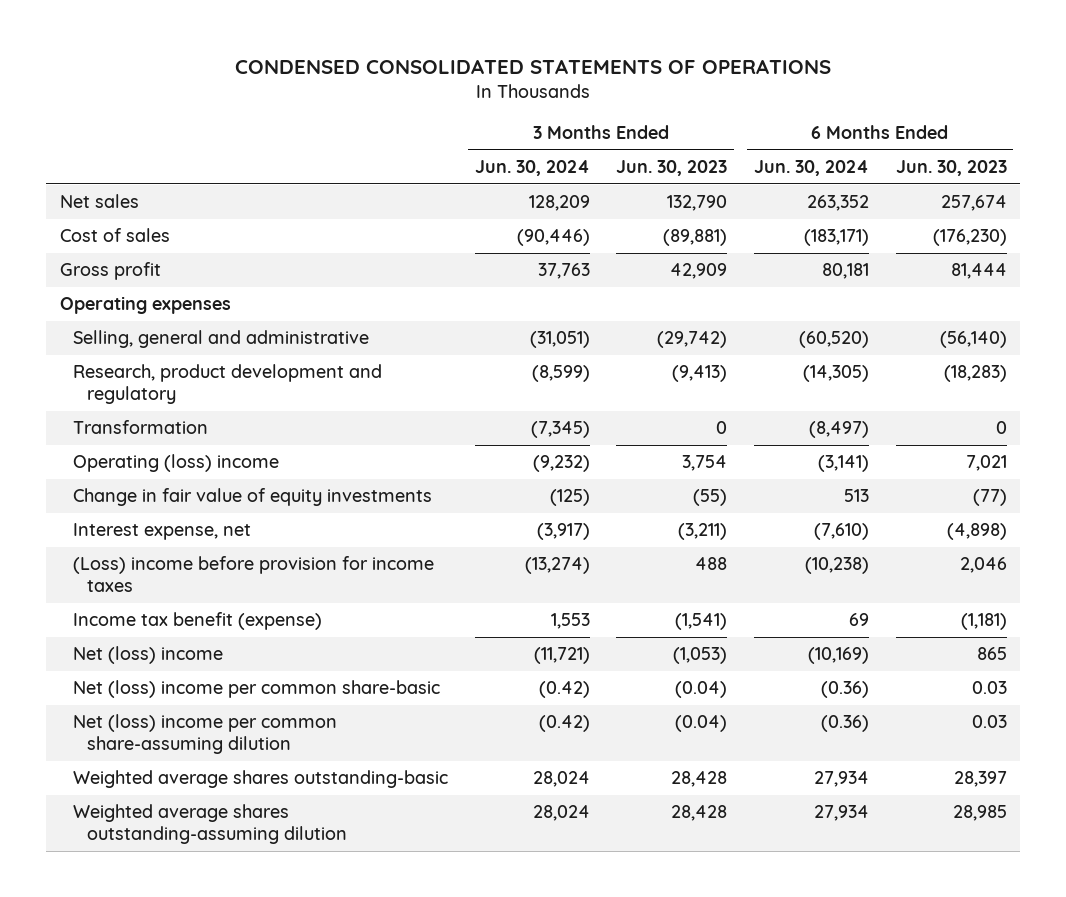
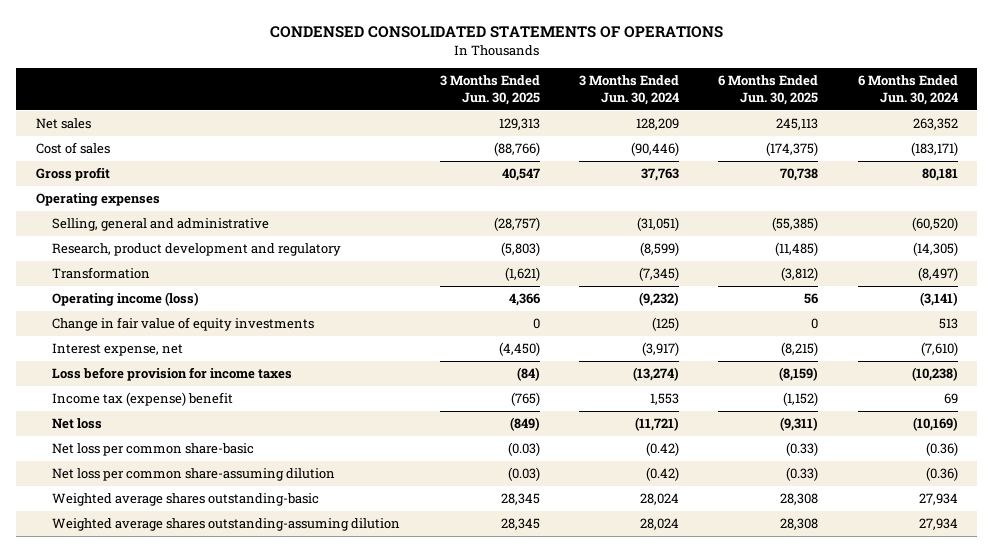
[616,159,728,176] Jun. 30, 2023 -> none
[895,159,1007,176] Jun. 30, 2023 -> none
none -> [439,75,540,105] 3 Months Ended Jun. 30, 2025
none -> [718,75,819,105] 6 Months Ended Jun. 30, 2025
[73,454,280,473] Operating (loss) income -> [52,292,200,307] Operating income (loss)
[73,556,435,593] (Loss) income before provision for income taxes -> [52,367,293,382] Loss before provision for income taxes
[73,612,323,631] Income tax benefit (expense) -> [52,392,234,407] Income tax (expense) benefit
[73,646,224,665] Net (loss) income -> [52,418,103,430] Net loss
[73,680,441,699] Net (loss) income per common share-basic -> [52,443,255,457] Net loss per common share-basic
[73,714,338,755] Net (loss) income per common share-assuming dilution -> [52,468,336,482] Net loss per common share-assuming dilution

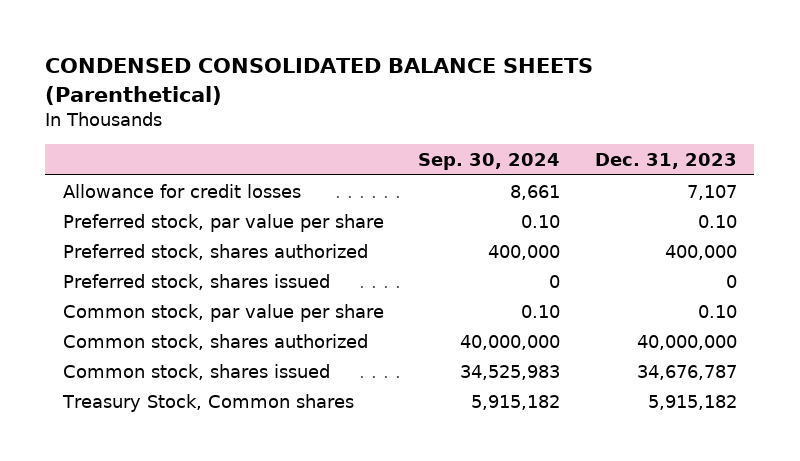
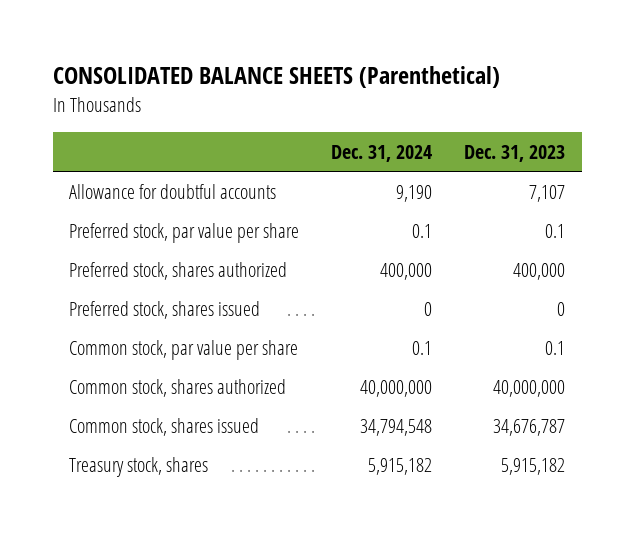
[45,58,594,105] CONDENSED CONSOLIDATED BALANCE SHEETS (Parenthetical) -> [52,66,500,89] CONSOLIDATED BALANCE SHEETS (Parenthetical)
[418,153,561,171] Sep. 30, 2024 -> none
none -> [331,144,433,162] Dec. 31, 2024
[62,183,301,198] Allowance for credit losses -> [69,183,277,199] Allowance for doubtful accounts
[698,214,738,228] 0.10 -> [545,223,566,238] 0.1
[698,304,738,318] 0.10 -> [545,340,566,355] 0.1
[61,393,354,412] Treasury Stock, Common shares -> [69,456,209,477] Treasury stock, shares

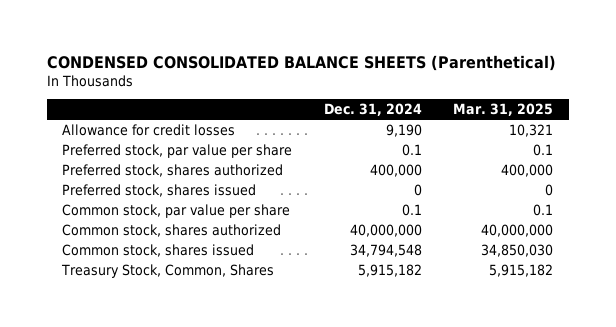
[52,66,500,89] CONSOLIDATED BALANCE SHEETS (Parenthetical) -> [46,54,556,71] CONDENSED CONSOLIDATED BALANCE SHEETS (Parenthetical)
[464,144,566,162] Dec. 31, 2023 -> none
none -> [453,103,554,117] Mar. 31, 2025
[69,183,277,199] Allowance for doubtful accounts -> [62,123,236,136] Allowance for credit losses
[69,456,209,477] Treasury stock, shares -> [61,263,275,278] Treasury Stock, Common, Shares

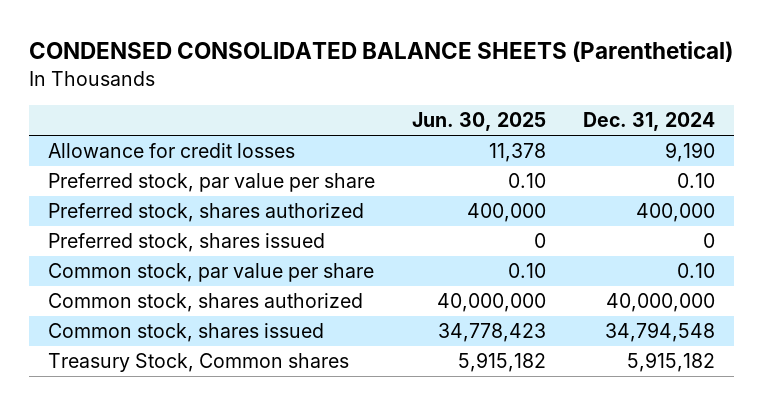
[453,103,554,117] Mar. 31, 2025 -> none
none -> [412,112,547,132] Jun. 30, 2025
[401,143,422,156] 0.1 -> [677,173,716,189] 0.10
[401,203,422,216] 0.1 -> [677,263,716,279] 0.10
[61,263,275,278] Treasury Stock, Common, Shares -> [47,353,349,373] Treasury Stock, Common shares

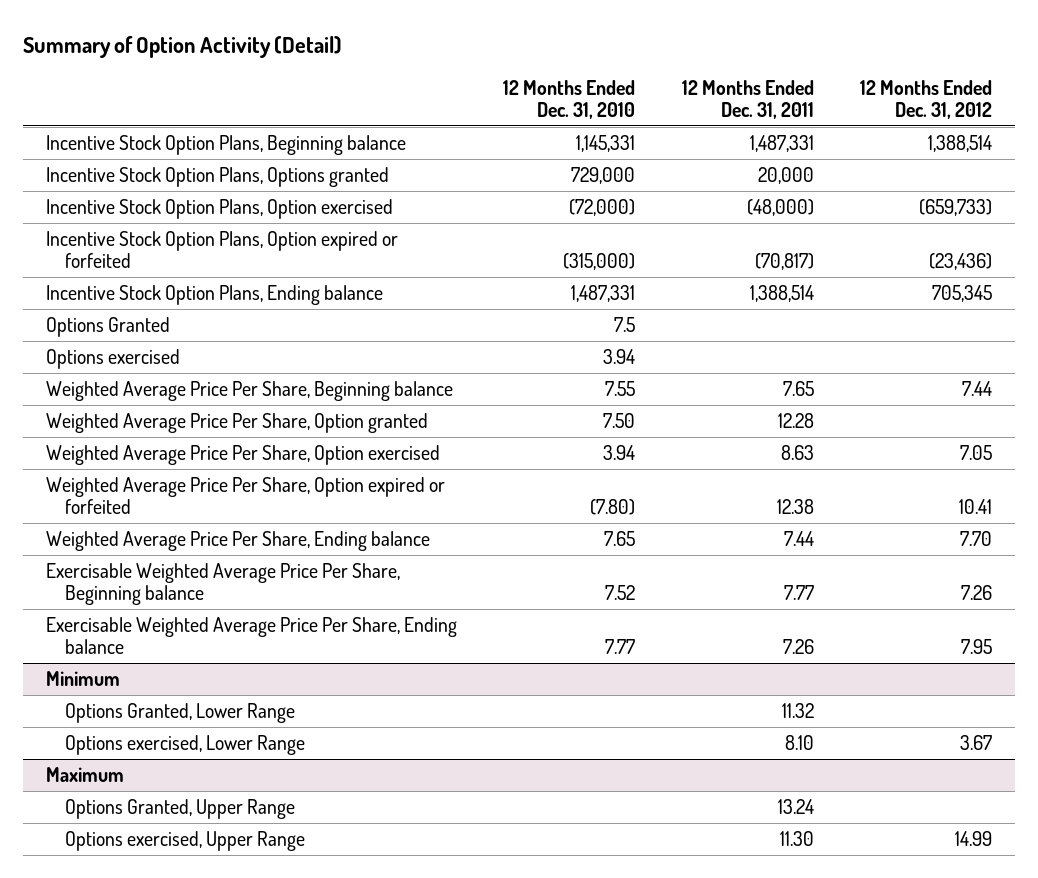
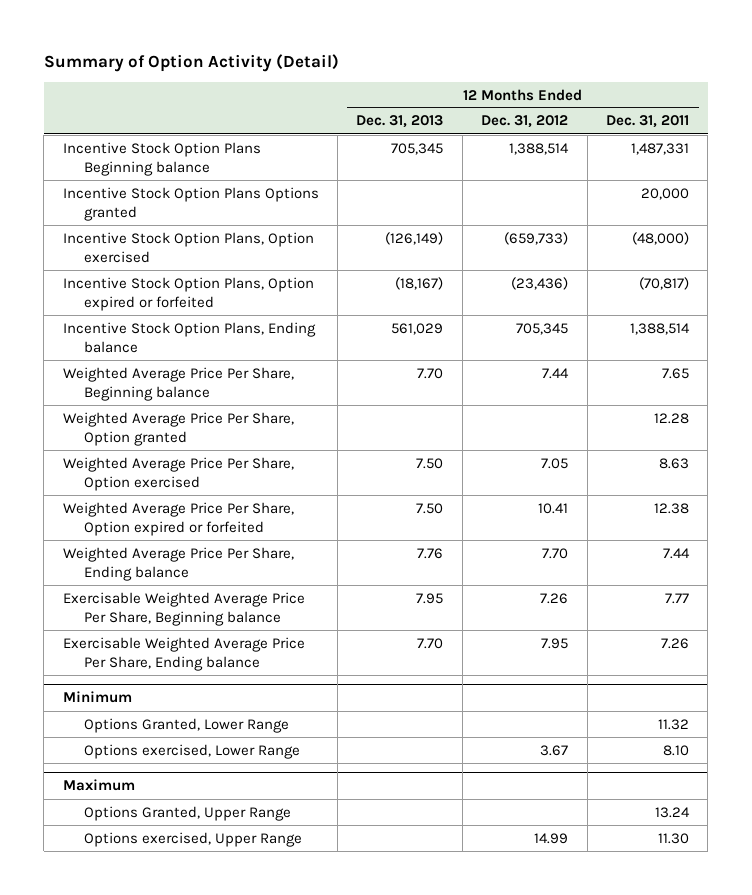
[503,79,636,119] 12 Months Ended Dec. 31, 2010 -> none
none -> [356,115,444,129] Dec. 31, 2013
[45,134,406,155] Incentive Stock Option Plans, Beginning balance -> [62,141,261,176] Incentive Stock Option Plans Beginning balance
[45,166,389,187] Incentive Stock Option Plans, Options granted -> [62,186,319,221] Incentive Stock Option Plans Options granted
[45,316,170,337] Options Granted -> none
[45,348,180,369] Options exercised -> none

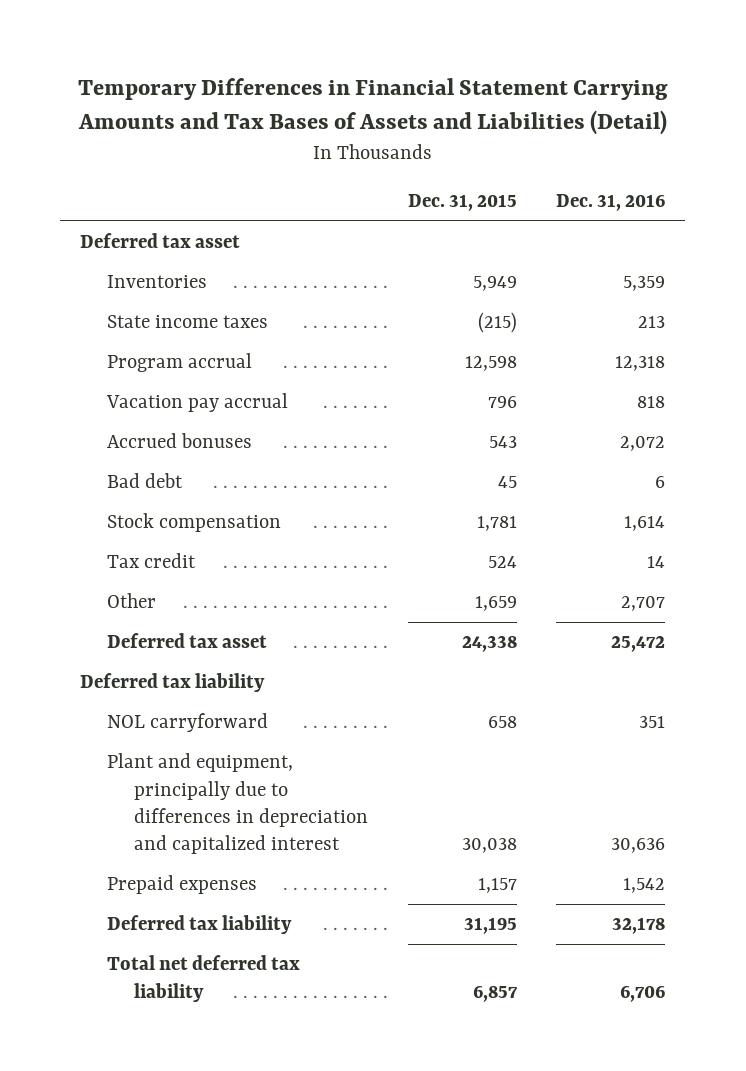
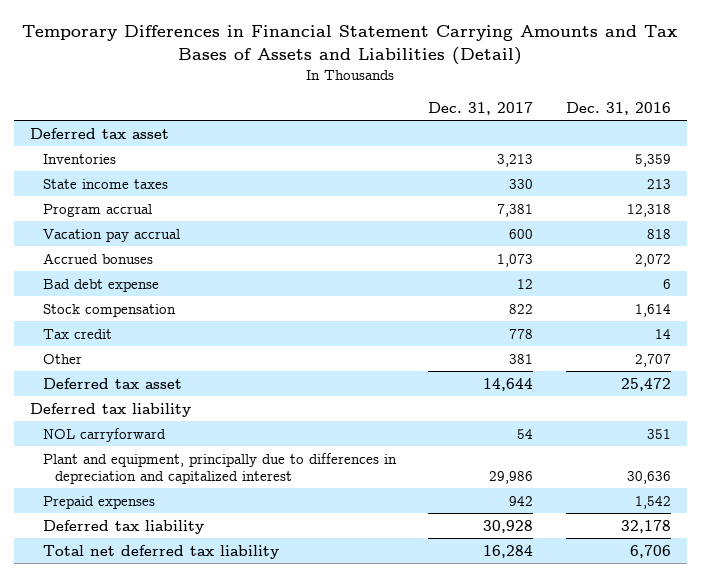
[407,193,517,211] Dec. 31, 2015 -> none
none -> [428,101,534,115] Dec. 31, 2017
[107,473,184,489] Bad debt -> [42,278,159,292] Bad debt expense

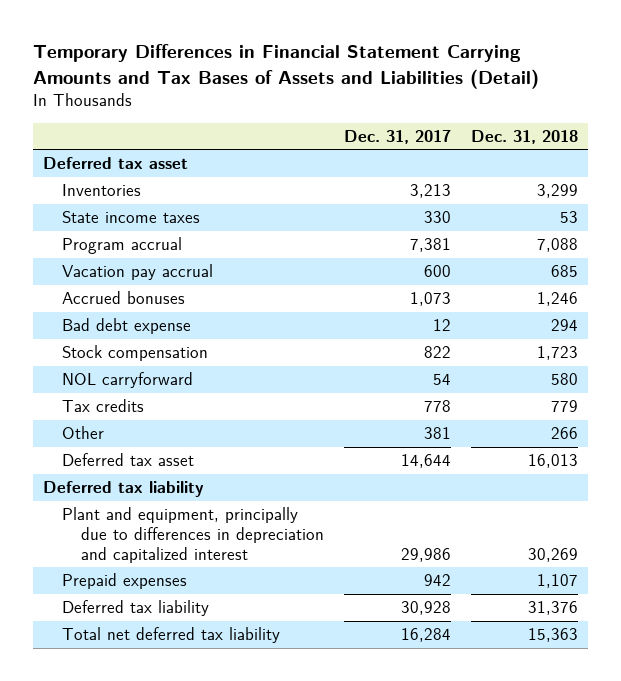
[565,101,671,115] Dec. 31, 2016 -> none
none -> [470,129,578,144] Dec. 31, 2018
[42,427,166,442] NOL carryforward -> [61,372,193,389] NOL carryforward
[42,328,112,339] Tax credit -> [61,399,144,413] Tax credits

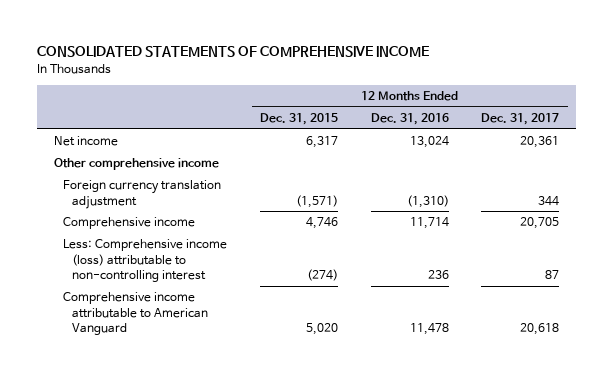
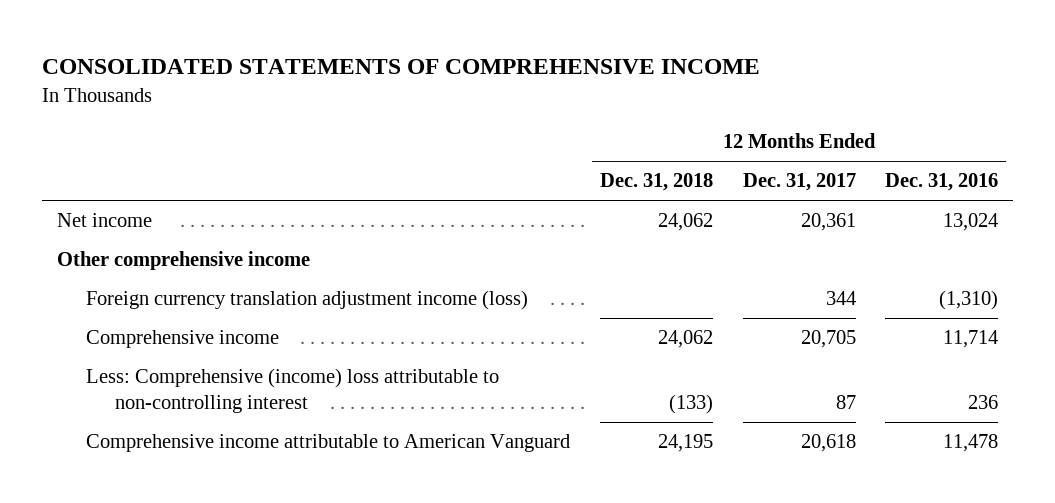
[259,113,338,126] Dec. 31, 2015 -> none
none -> [599,173,713,192] Dec. 31, 2018
[63,180,222,209] Foreign currency translation adjustment -> [86,290,529,311] Foreign currency translation adjustment income (loss)
[63,239,228,283] Less: Comprehensive income (loss) attributable to non-controlling interest -> [86,368,500,414] Less: Comprehensive (income) loss attributable to non-controlling interest

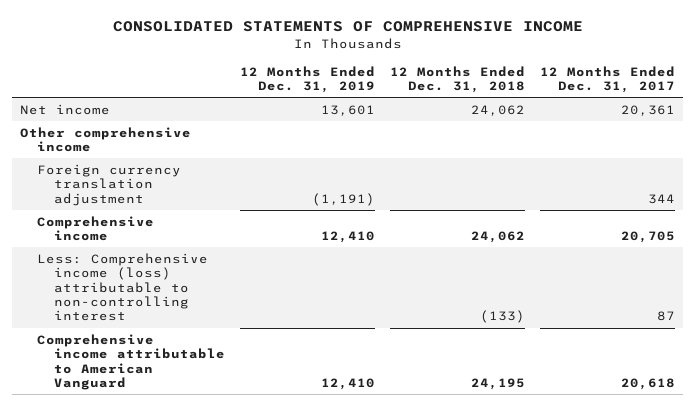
[885,173,999,192] Dec. 31, 2016 -> none
none -> [240,65,376,93] 12 Months Ended Dec. 31, 2019
[86,290,529,311] Foreign currency translation adjustment income (loss) -> [36,163,181,206] Foreign currency translation adjustment
[86,368,500,414] Less: Comprehensive (income) loss attributable to non-controlling interest -> [36,252,208,322] Less: Comprehensive income (loss) attributable to non-controlling interest

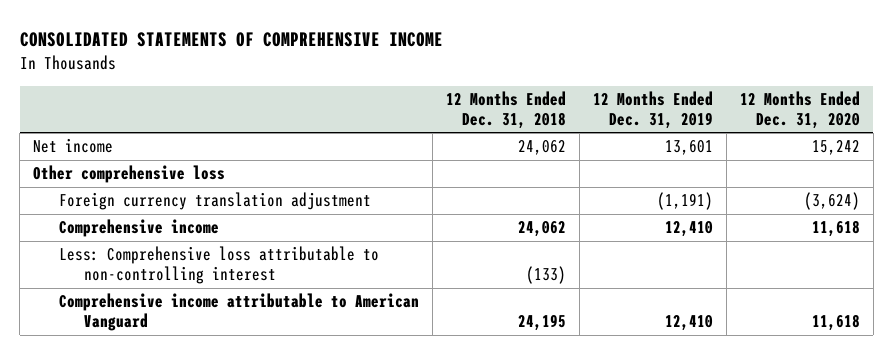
[540,65,676,93] 12 Months Ended Dec. 31, 2017 -> none
none -> [739,90,860,129] 12 Months Ended Dec. 31, 2020
[19,126,191,153] Other comprehensive income -> [33,165,226,184] Other comprehensive loss
[36,252,208,322] Less: Comprehensive income (loss) attributable to non-controlling interest -> [58,246,379,285] Less: Comprehensive loss attributable to non-controlling interest

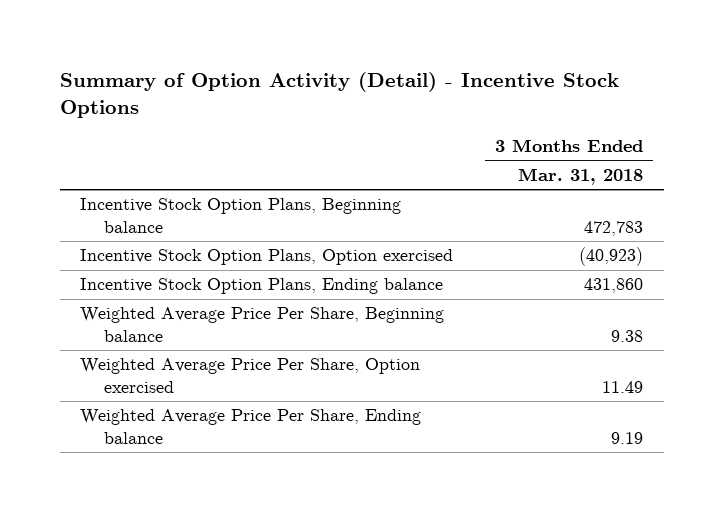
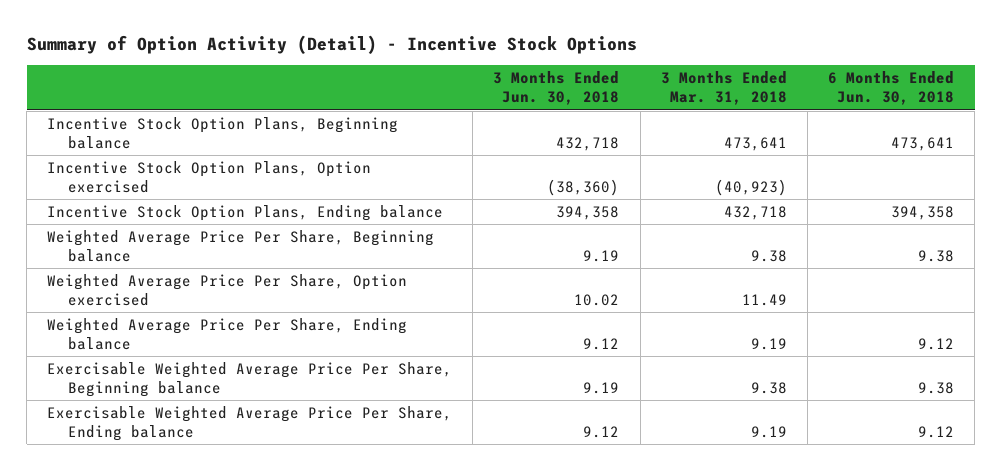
none -> [493,71,620,106] 3 Months Ended Jun. 30, 2018
none -> [827,71,954,106] 6 Months Ended Jun. 30, 2018
[584,220,644,236] 472,783 -> [723,137,787,152] 473,641
[584,278,644,294] 431,860 -> [723,205,787,220] 432,718
none -> [47,361,453,398] Exercisable Weighted Average Price Per Share, Beginning balance
none -> [47,405,453,442] Exercisable Weighted Average Price Per Share, Ending balance

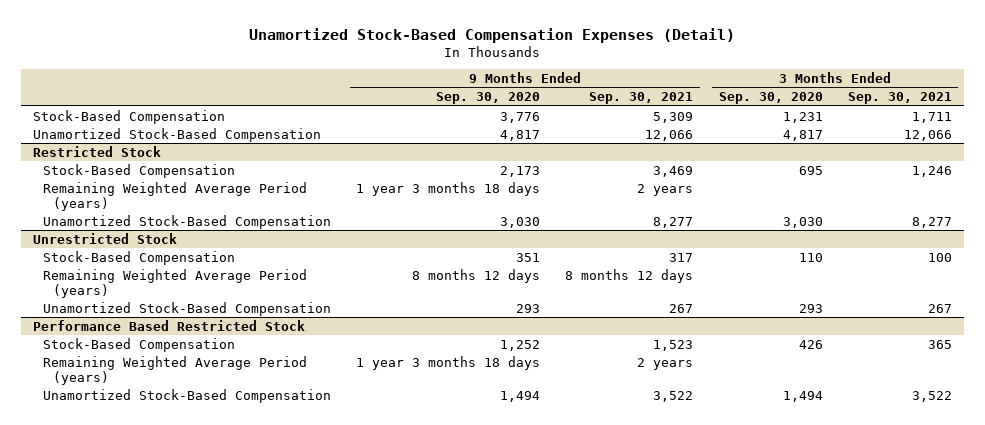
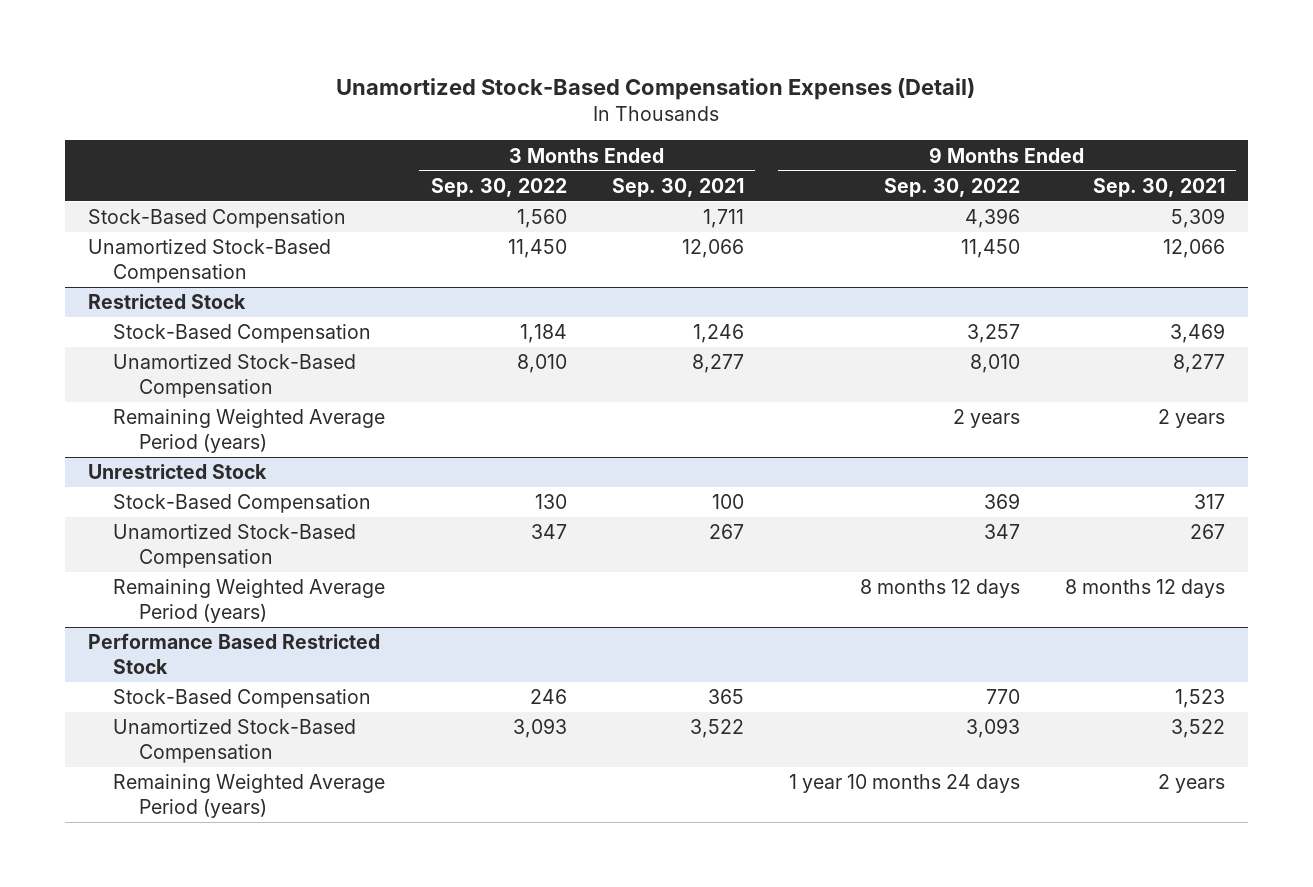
[436,92,541,105] Sep. 30, 2020 -> none
[718,92,823,105] Sep. 30, 2020 -> none
none -> [430,177,567,197] Sep. 30, 2022
none -> [883,177,1020,197] Sep. 30, 2022
[43,181,308,211] Remaining Weighted Average Period (years) -> [113,409,386,453] Remaining Weighted Average Period (years)
[43,268,308,298] Remaining Weighted Average Period (years) -> [113,579,386,623] Remaining Weighted Average Period (years)
[43,355,308,385] Remaining Weighted Average Period (years) -> [113,774,386,818] Remaining Weighted Average Period (years)

